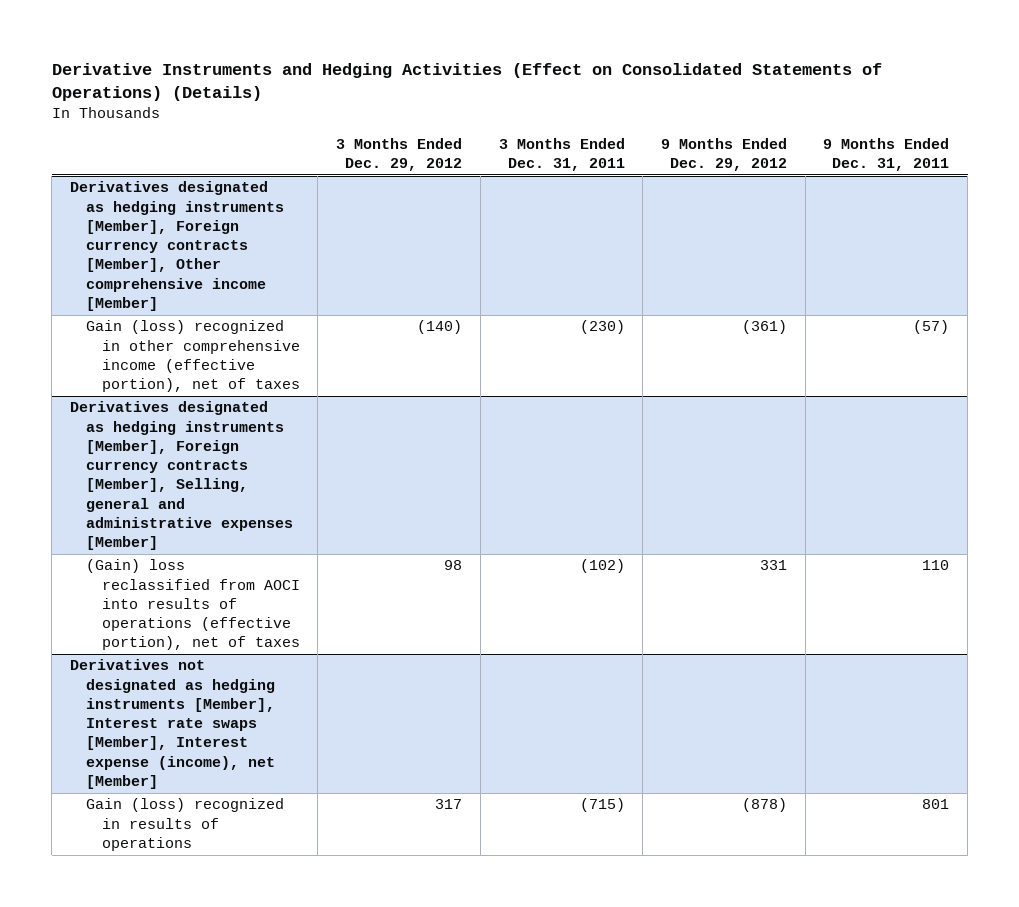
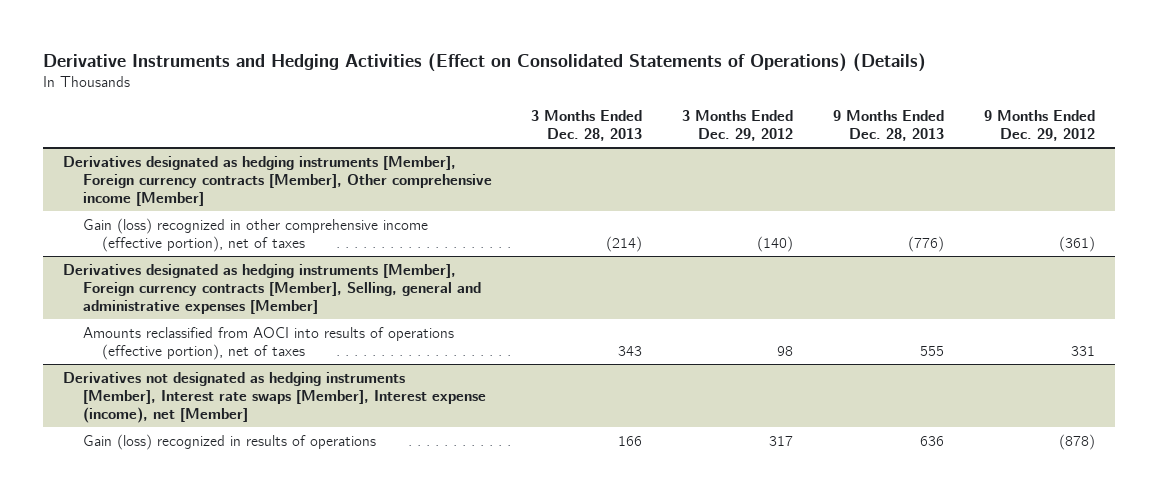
[498,137,625,172] 3 Months Ended Dec. 31, 2011 -> none
[823,137,950,172] 9 Months Ended Dec. 31, 2011 -> none
none -> [531,109,643,142] 3 Months Ended Dec. 28, 2013
none -> [832,109,944,142] 9 Months Ended Dec. 28, 2013
[85,559,300,651] (Gain) loss reclassified from AOCI into results of operations (effective portion), net of taxes -> [82,326,454,360] Amounts reclassified from AOCI into results of operations (effective portion), net of taxes

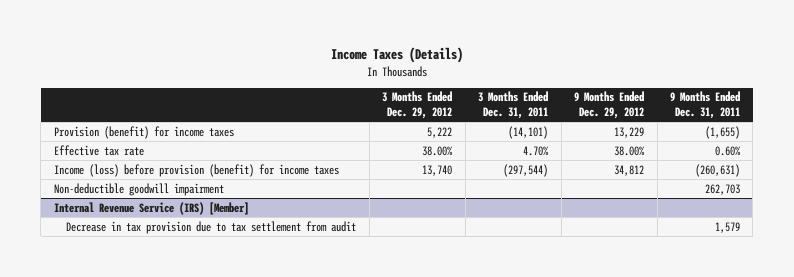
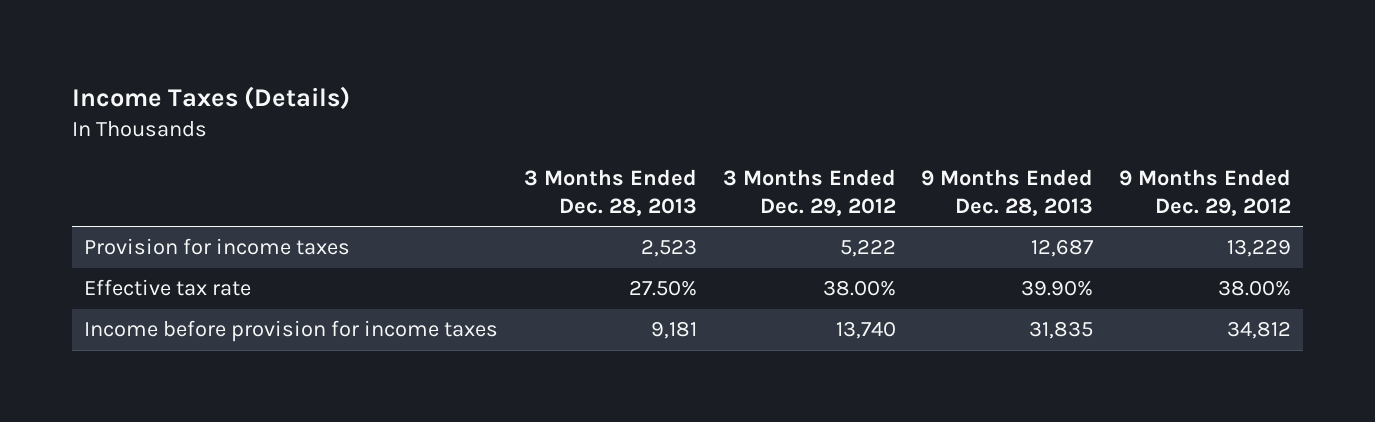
[478,91,549,120] 3 Months Ended Dec. 31, 2011 -> none
[669,91,740,120] 9 Months Ended Dec. 31, 2011 -> none
none -> [523,169,697,216] 3 Months Ended Dec. 28, 2013
none -> [921,169,1094,216] 9 Months Ended Dec. 28, 2013
[53,125,234,139] Provision (benefit) for income taxes -> [84,238,351,256] Provision for income taxes
[53,182,224,196] Non-deductible goodwill impairment -> none
[53,201,249,215] Internal Revenue Service (IRS) [Member] -> none
[66,220,357,234] Decrease in tax provision due to tax settlement from audit -> none
[53,163,339,177] Income (loss) before provision (benefit) for income taxes -> [84,320,499,343] Income before provision for income taxes

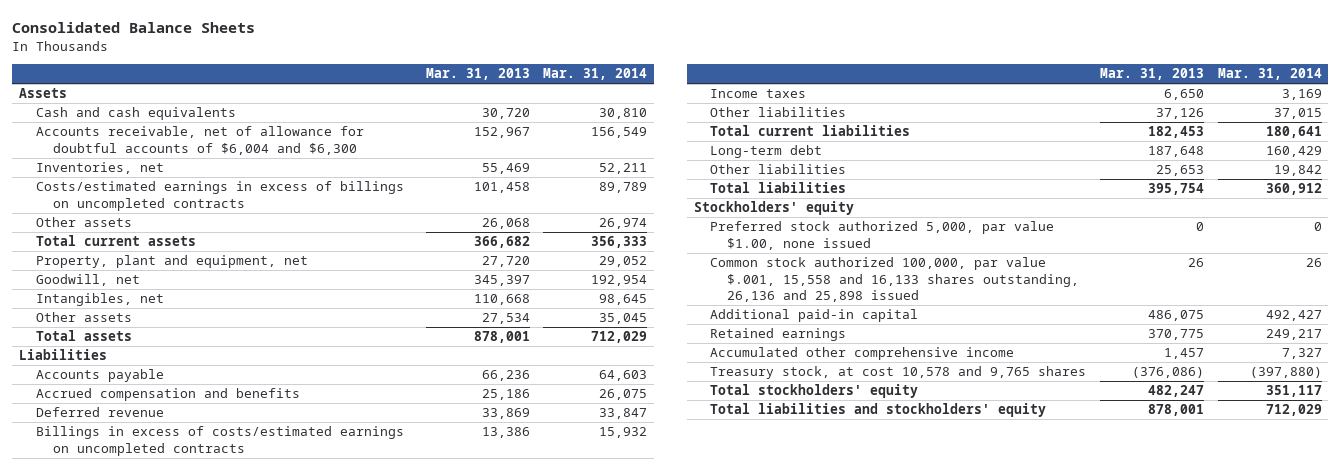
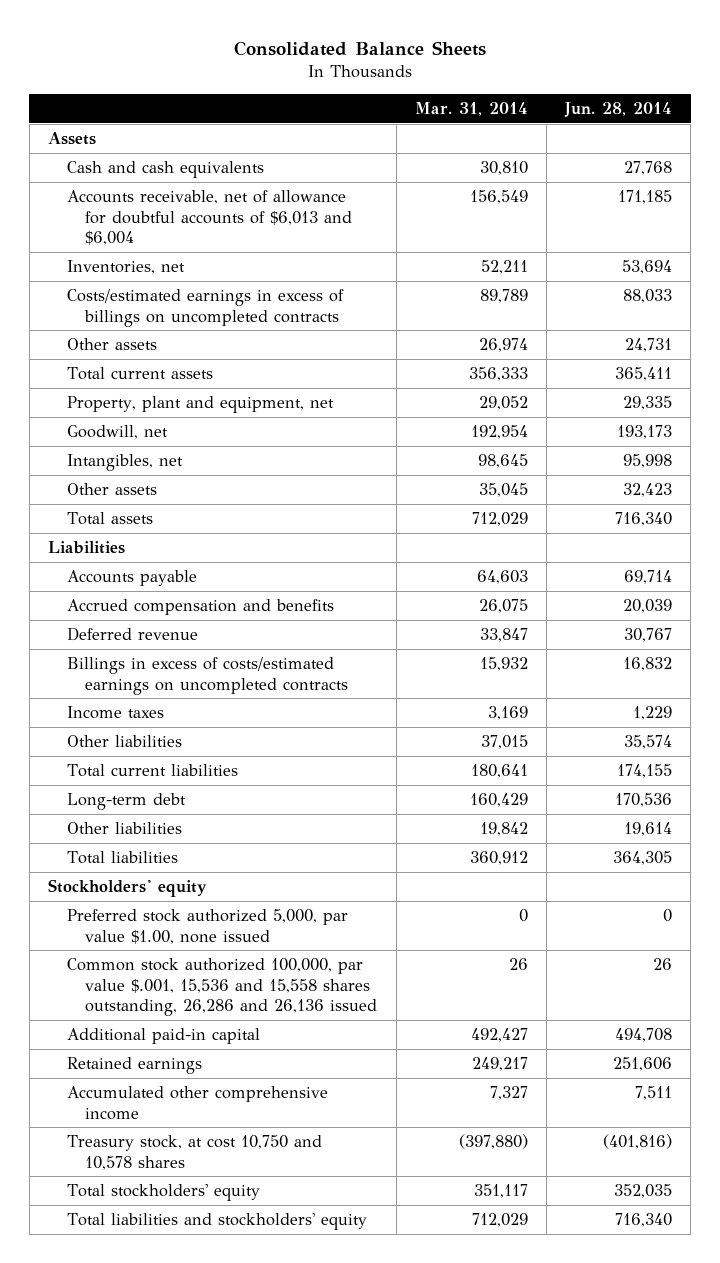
[425,68,530,81] Mar. 31, 2013 -> none
none -> [564,101,673,117] Jun. 28, 2014
[36,126,365,155] Accounts receivable, net of allowance for doubtful accounts of $6,004 and $6,300 -> [66,190,353,246] Accounts receivable, net of allowance for doubtful accounts of $6,013 and $6,004
[710,257,1080,302] Common stock authorized 100,000, par value $.001, 15,558 and 16,133 shares outstanding, 26,136 and 25,898 issued -> [66,958,378,1017] Common stock authorized 100,000, par value $.001, 15,536 and 15,558 shares outstanding, 26,286 and 26,136 issued
[710,366,1087,380] Treasury stock, at cost 10,578 and 9,765 shares -> [66,1135,322,1170] Treasury stock, at cost 10,750 and 10,578 shares

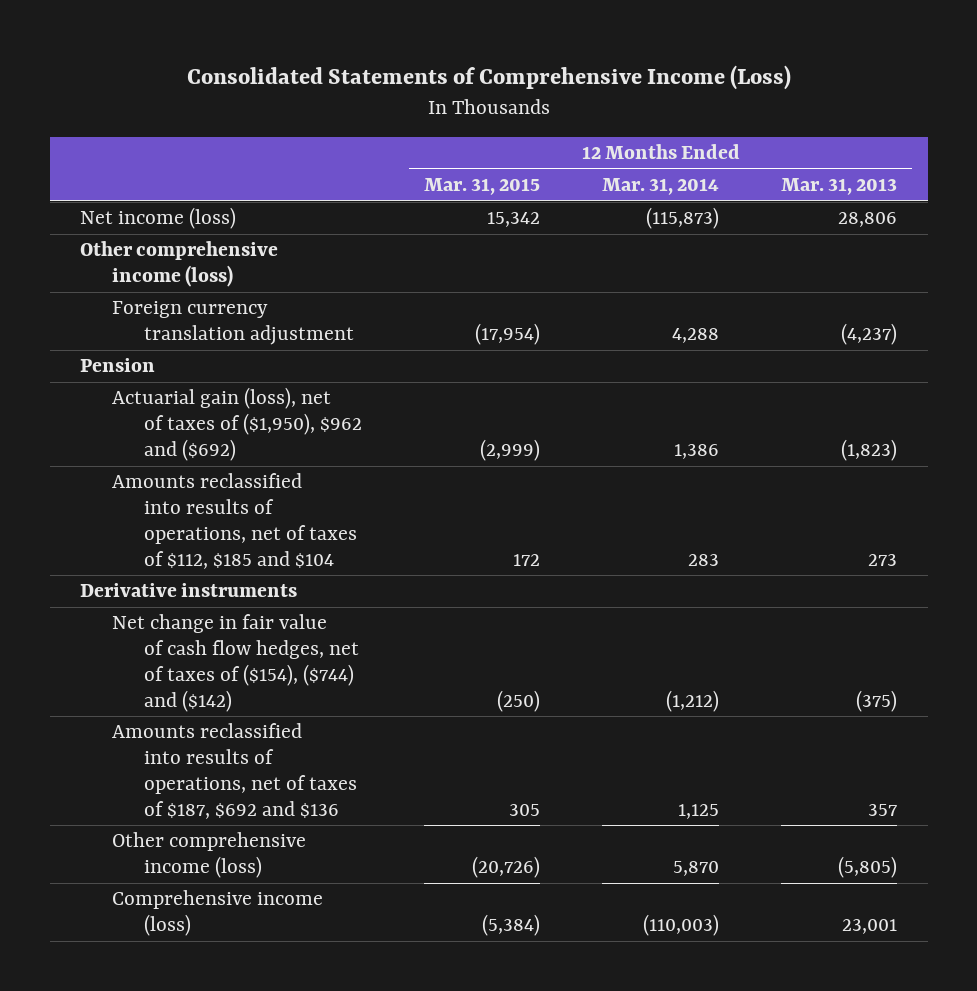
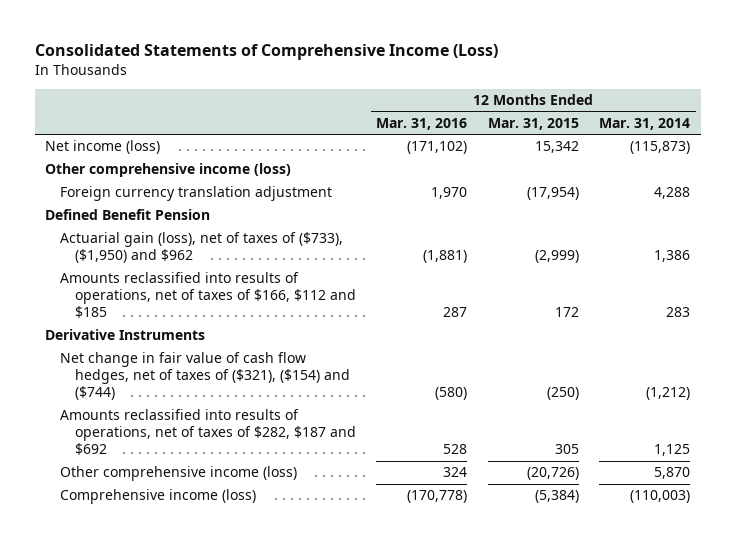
[780,178,897,196] Mar. 31, 2013 -> none
none -> [376,117,468,130] Mar. 31, 2016
[80,358,156,373] Pension -> [44,209,210,221] Defined Benefit Pension
[112,387,363,461] Actuarial gain (loss), net of taxes of ($1,950), $962 and ($692) -> [59,232,343,264] Actuarial gain (loss), net of taxes of ($733), ($1,950) and $962
[112,473,358,569] Amounts reclassified into results of operations, net of taxes of $112, $185 and $104 -> [59,272,356,319] Amounts reclassified into results of operations, net of taxes of $166, $112 and $185
[80,583,298,598] Derivative instruments -> [44,329,205,341] Derivative Instruments
[112,614,360,712] Net change in fair value of cash flow hedges, net of taxes of ($154), ($744) and ($142) -> [59,352,350,401] Net change in fair value of cash flow hedges, net of taxes of ($321), ($154) and ($744)
[112,723,358,819] Amounts reclassified into results of operations, net of taxes of $187, $692 and $136 -> [59,409,356,456] Amounts reclassified into results of operations, net of taxes of $282, $187 and $692

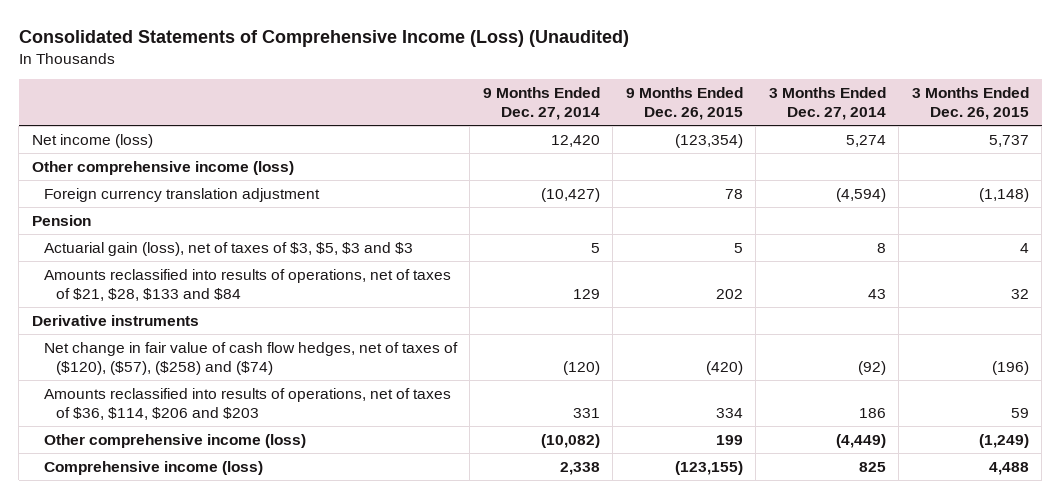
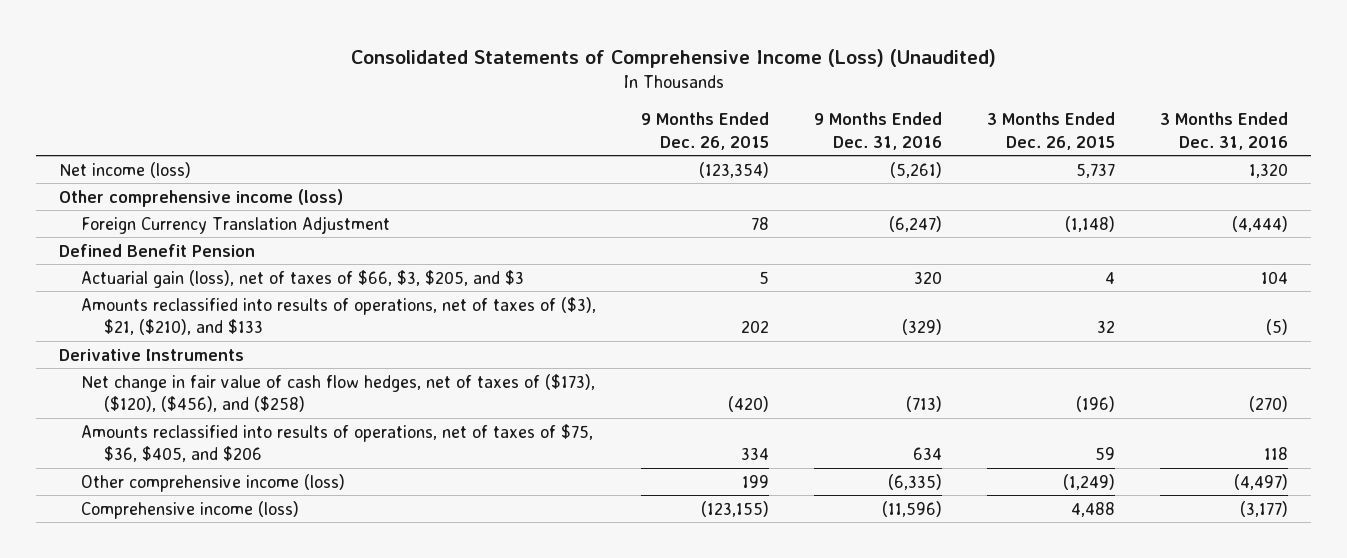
[482,87,600,120] 9 Months Ended Dec. 27, 2014 -> none
[768,87,886,120] 3 Months Ended Dec. 27, 2014 -> none
none -> [814,112,943,150] 9 Months Ended Dec. 31, 2016
none -> [1160,112,1289,150] 3 Months Ended Dec. 31, 2016
[43,187,320,202] Foreign currency translation adjustment -> [81,215,391,234] Foreign Currency Translation Adjustment
[31,214,91,226] Pension -> [58,243,255,257] Defined Benefit Pension
[43,241,413,256] Actuarial gain (loss), net of taxes of $3, $5, $3 and $3 -> [81,269,525,288] Actuarial gain (loss), net of taxes of $66, $3, $205, and $3
[43,268,451,301] Amounts reclassified into results of operations, net of taxes of $21, $28, $133 and $84 -> [81,296,597,336] Amounts reclassified into results of operations, net of taxes of ($3), $21, ($210), and $133
[31,314,199,326] Derivative instruments -> [58,348,244,361] Derivative Instruments
[43,341,458,375] Net change in fair value of cash flow hedges, net of taxes of ($120), ($57), ($258) and ($74) -> [81,373,596,413] Net change in fair value of cash flow hedges, net of taxes of ($173), ($120), ($456), and ($258)
[43,387,451,420] Amounts reclassified into results of operations, net of taxes of $36, $114, $206 and $203 -> [81,423,594,463] Amounts reclassified into results of operations, net of taxes of $75, $36, $405, and $206

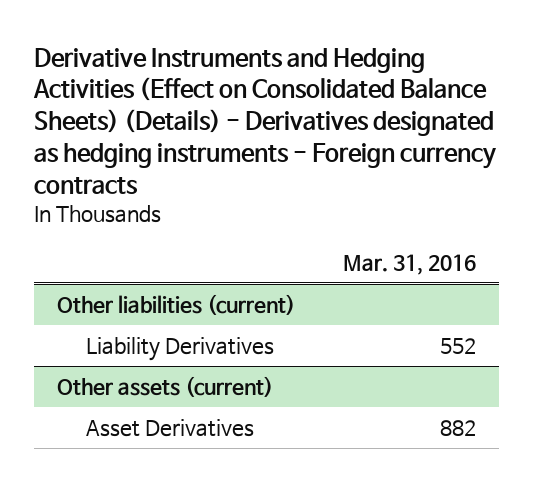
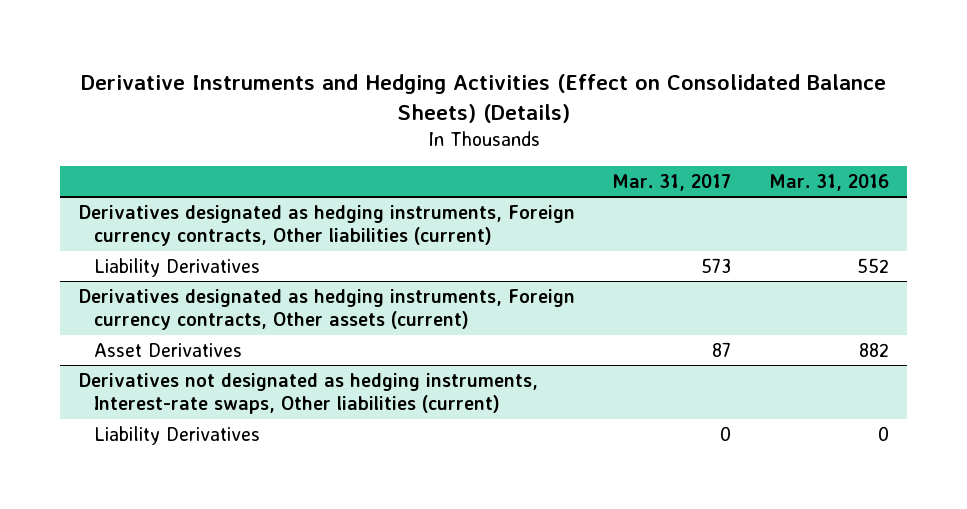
[32,47,496,196] Derivative Instruments and Hedging Activities (Effect on Consolidated Balance Sheets) (Details) - Derivatives designated as hedging instruments - Foreign currency contracts -> [80,74,886,124] Derivative Instruments and Hedging Activities (Effect on Consolidated Balance Sheets) (Details)
none -> [612,173,732,191] Mar. 31, 2017
[57,294,296,316] Other liabilities (current) -> none
none -> [78,204,575,247] Derivatives designated as hedging instruments, Foreign currency contracts, Other liabilities (current)
[57,376,274,398] Other assets (current) -> none
none -> [78,288,575,331] Derivatives designated as hedging instruments, Foreign currency contracts, Other assets (current)
none -> [78,372,538,415] Derivatives not designated as hedging instruments, Interest-rate swaps, Other liabilities (current)
none -> [93,425,260,445] Liability Derivatives

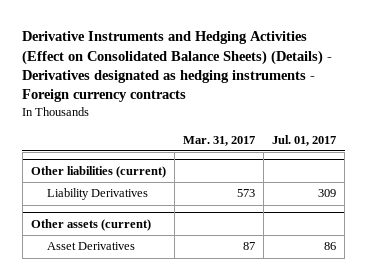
[80,74,886,124] Derivative Instruments and Hedging Activities (Effect on Consolidated Balance Sheets) (Details) -> [22,31,333,103] Derivative Instruments and Hedging Activities (Effect on Consolidated Balance Sheets) (Details) - Derivatives designated as hedging instruments - Foreign currency contracts
[768,173,889,191] Mar. 31, 2016 -> none
none -> [272,134,337,146] Jul. 01, 2017
[78,204,575,247] Derivatives designated as hedging instruments, Foreign currency contracts, Other liabilities (current) -> none
none -> [30,165,166,178] Other liabilities (current)
[78,288,575,331] Derivatives designated as hedging instruments, Foreign currency contracts, Other assets (current) -> none
none -> [30,218,151,231] Other assets (current)
[78,372,538,415] Derivatives not designated as hedging instruments, Interest-rate swaps, Other liabilities (current) -> none
[93,425,260,445] Liability Derivatives -> none

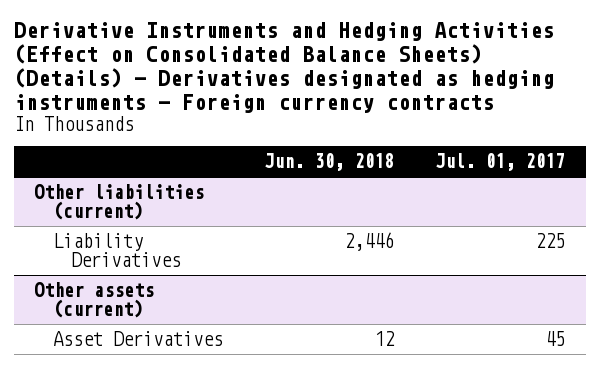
[182,135,255,146] Mar. 31, 2017 -> none
none -> [263,153,394,172] Jun. 30, 2018
[318,189,337,198] 309 -> [535,233,566,249] 225
[324,242,337,251] 86 -> [545,331,566,347] 45

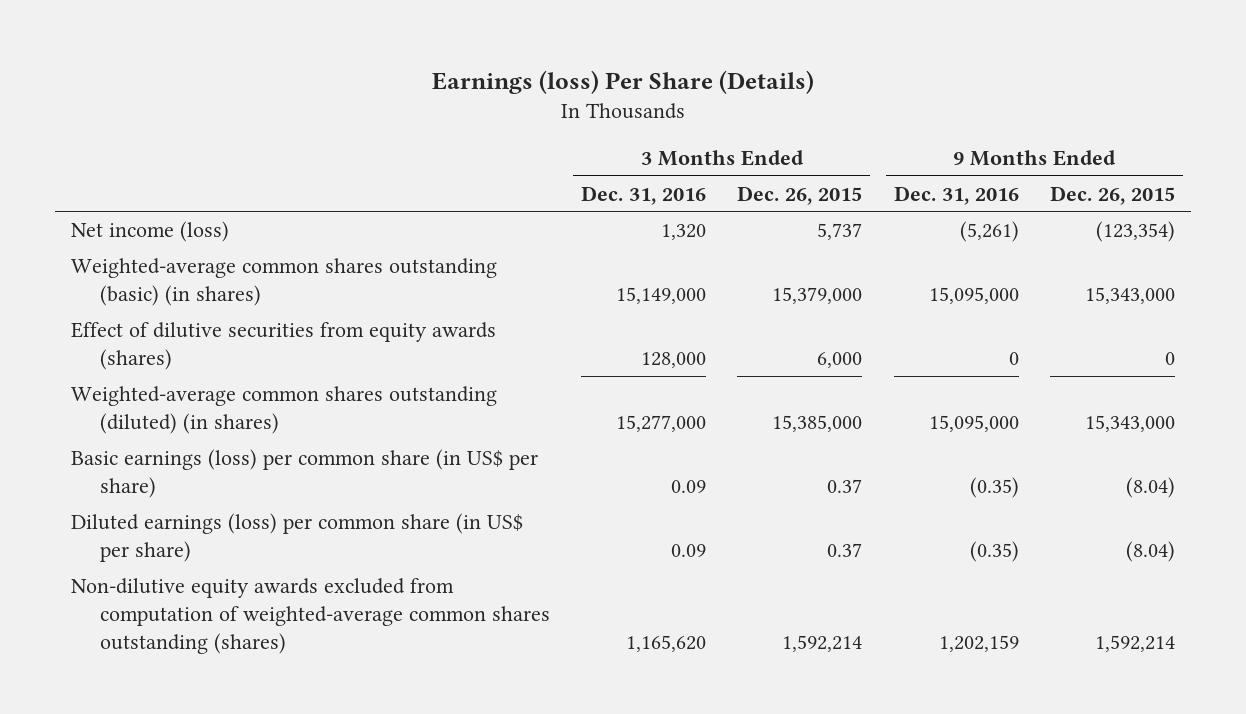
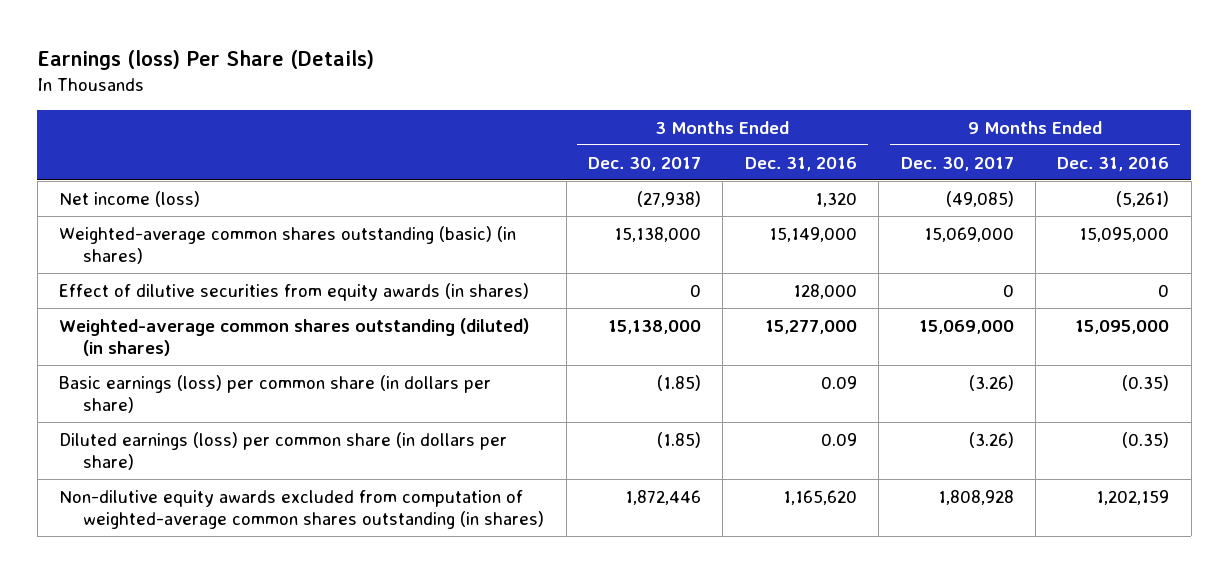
[737,185,863,205] Dec. 26, 2015 -> none
[1050,185,1176,205] Dec. 26, 2015 -> none
none -> [588,156,702,171] Dec. 30, 2017
none -> [900,156,1014,171] Dec. 30, 2017
[70,321,496,370] Effect of dilutive securities from equity awards (shares) -> [59,282,530,301] Effect of dilutive securities from equity awards (in shares)
[70,448,538,498] Basic earnings (loss) per common share (in US$ per share) -> [59,374,492,414] Basic earnings (loss) per common share (in dollars per share)
[70,512,523,562] Diluted earnings (loss) per common share (in US$ per share) -> [59,431,508,471] Diluted earnings (loss) per common share (in dollars per share)
[70,577,550,654] Non-dilutive equity awards excluded from computation of weighted-average common shares outstanding (shares) -> [59,489,545,530] Non-dilutive equity awards excluded from computation of weighted-average common shares outstanding (in shares)

